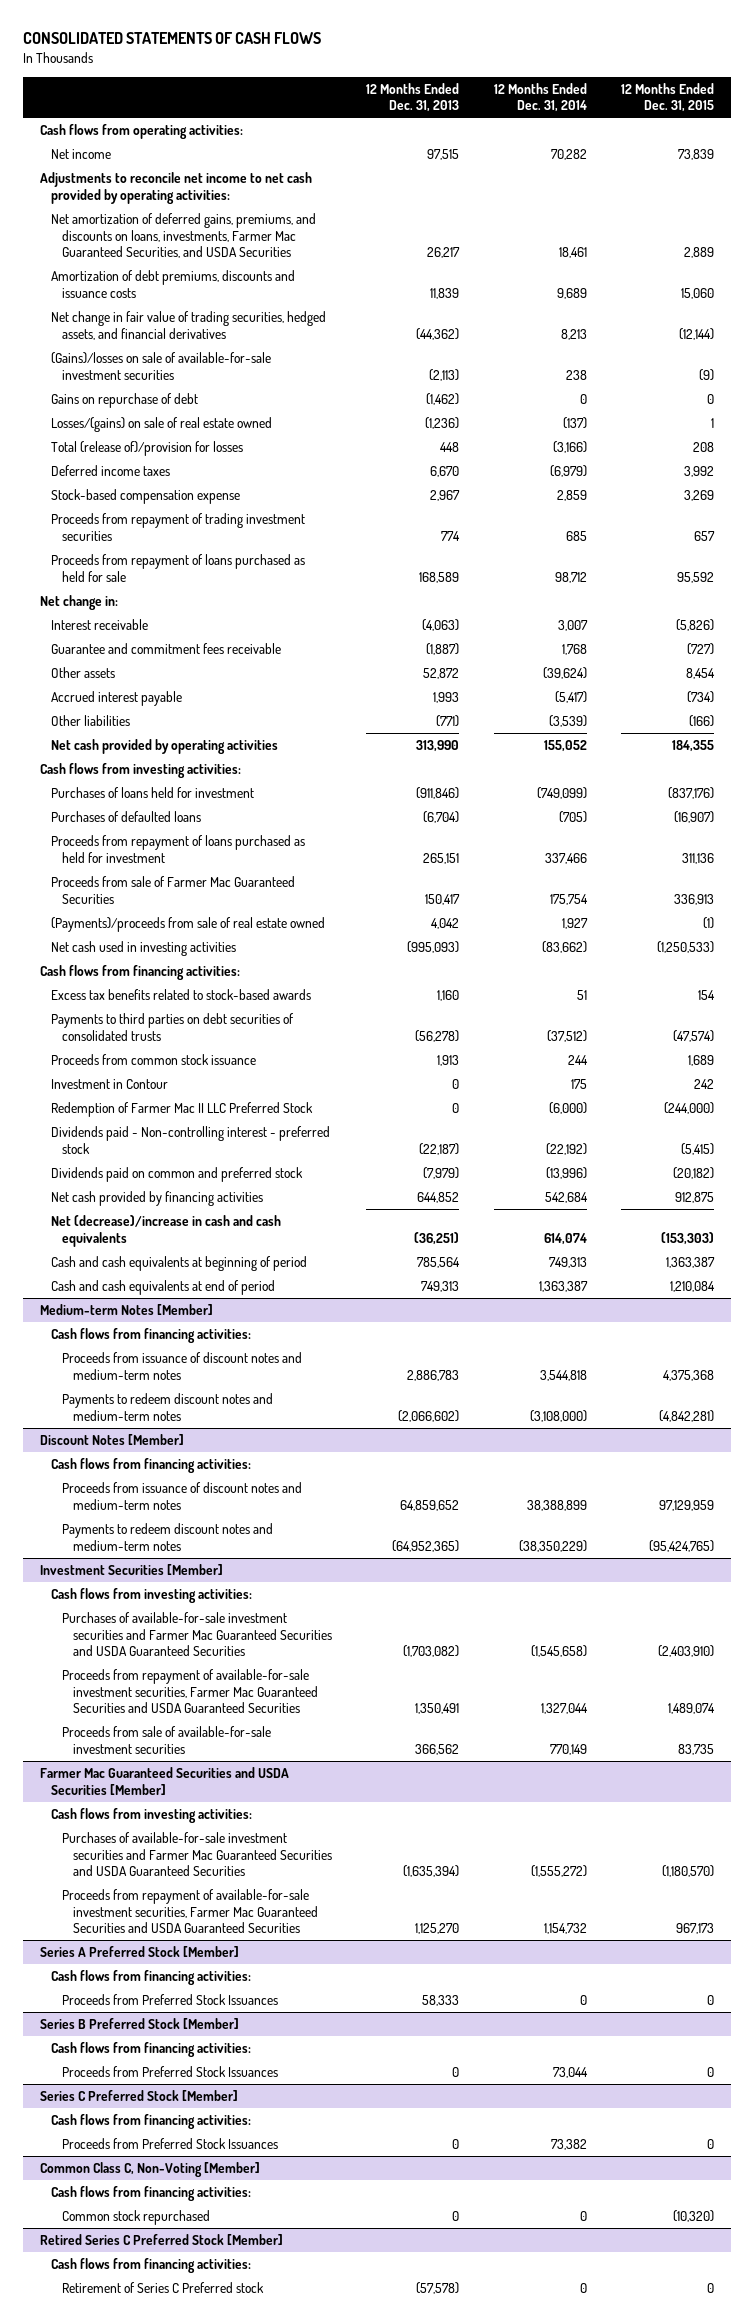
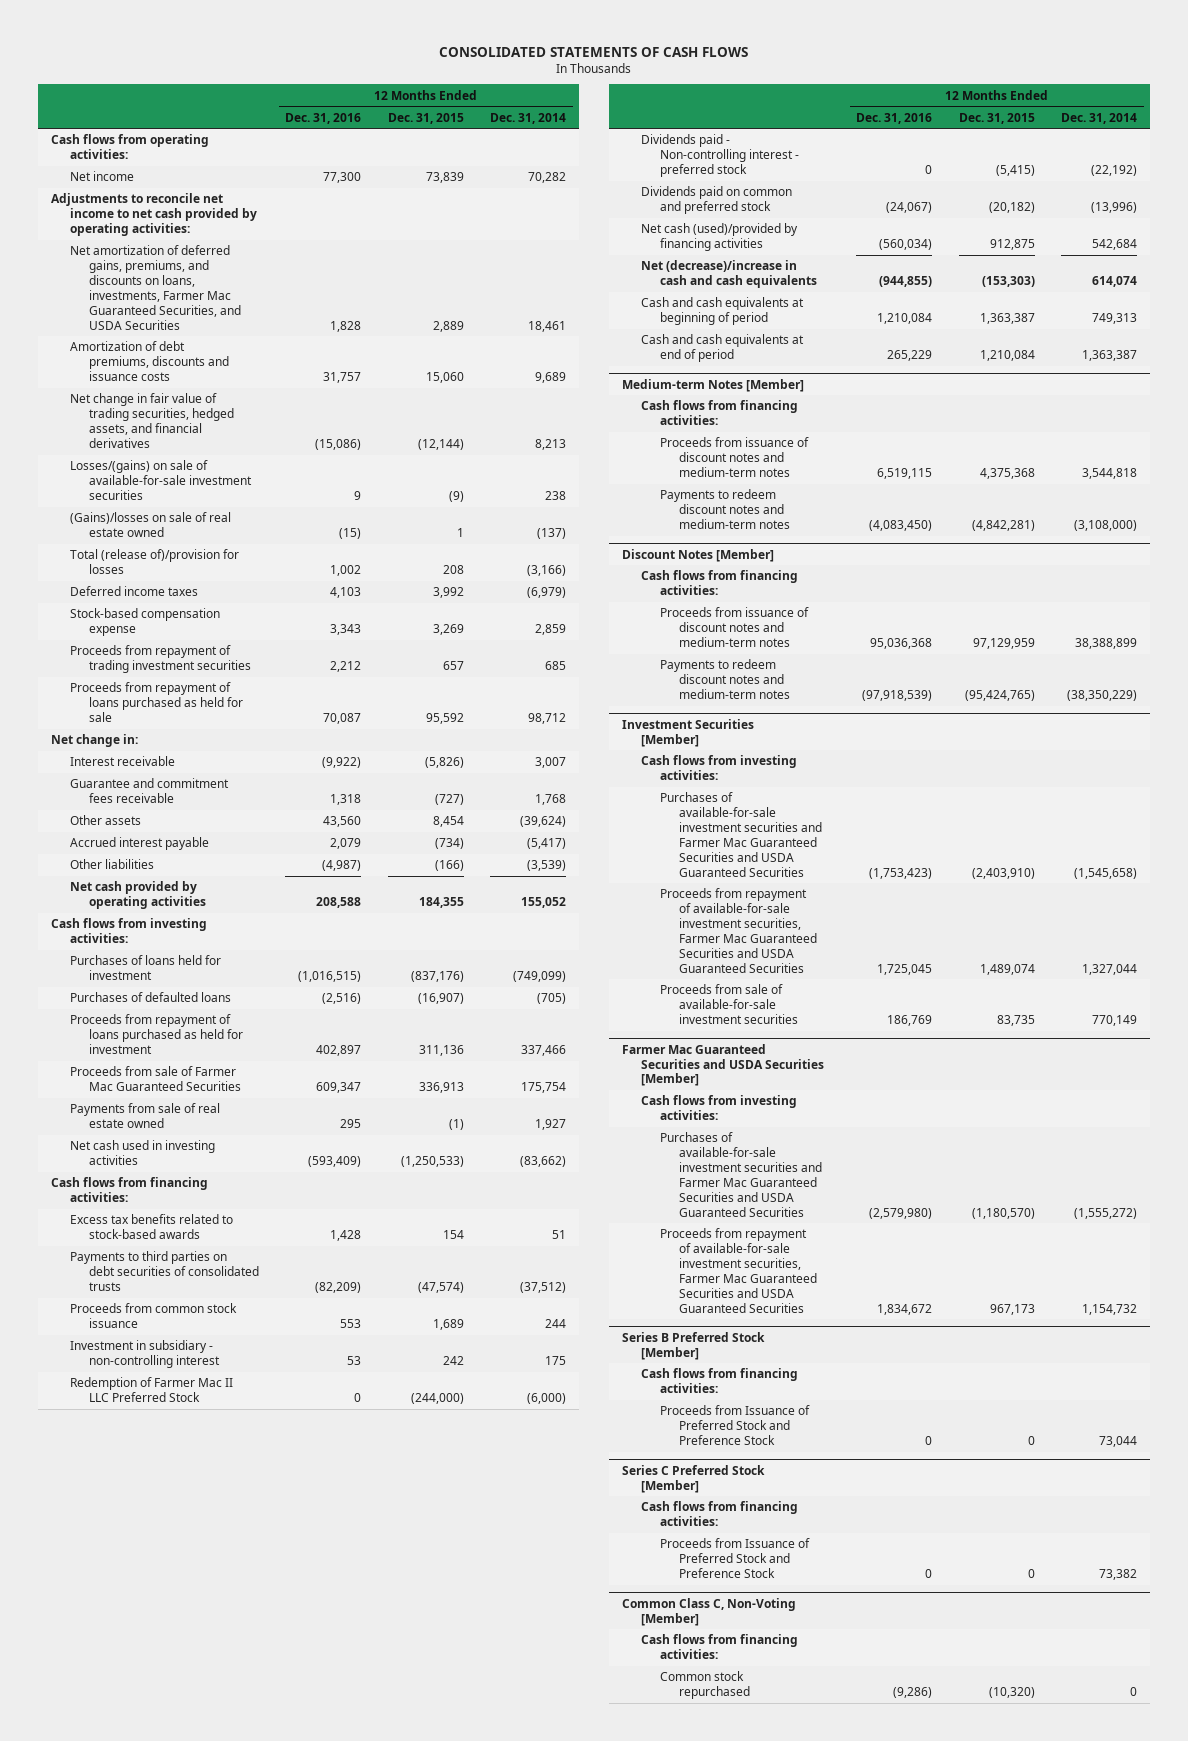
[366,82,460,113] 12 Months Ended Dec. 31, 2013 -> none
none -> [285,112,362,124] Dec. 31, 2016
[51,393,199,409] Gains on repurchase of debt -> none
[51,352,272,380] (Gains)/losses on sale of available-for-sale investment securities -> [70,460,253,500] Losses/(gains) on sale of available-for-sale investment securities
[51,417,273,433] Losses/(gains) on sale of real estate owned -> [70,512,232,538] (Gains)/losses on sale of real estate owned
[51,917,326,933] (Payments)/proceeds from sale of real estate owned -> [70,1103,221,1129] Payments from sale of real estate owned
[51,1079,169,1090] Investment in Contour -> [70,1340,221,1369] Investment in subsidiary - non-controlling interest
[51,1191,264,1207] Net cash provided by financing activities -> [641,223,799,252] Net cash (used)/provided by financing activities
[40,1946,240,1958] Series A Preferred Stock [Member] -> none
[51,1970,252,1986] Cash flows from financing activities: -> none
[61,1994,278,2006] Proceeds from Preferred Stock Issuances -> none
[61,2066,278,2078] Proceeds from Preferred Stock Issuances -> [659,1405,810,1445] Proceeds from Issuance of Preferred Stock and Preference Stock
[61,2138,278,2150] Proceeds from Preferred Stock Issuances -> [659,1538,810,1578] Proceeds from Issuance of Preferred Stock and Preference Stock
[40,2234,284,2246] Retired Series C Preferred Stock [Member] -> none
[51,2258,252,2274] Cash flows from financing activities: -> none
[61,2282,264,2294] Retirement of Series C Preferred stock -> none

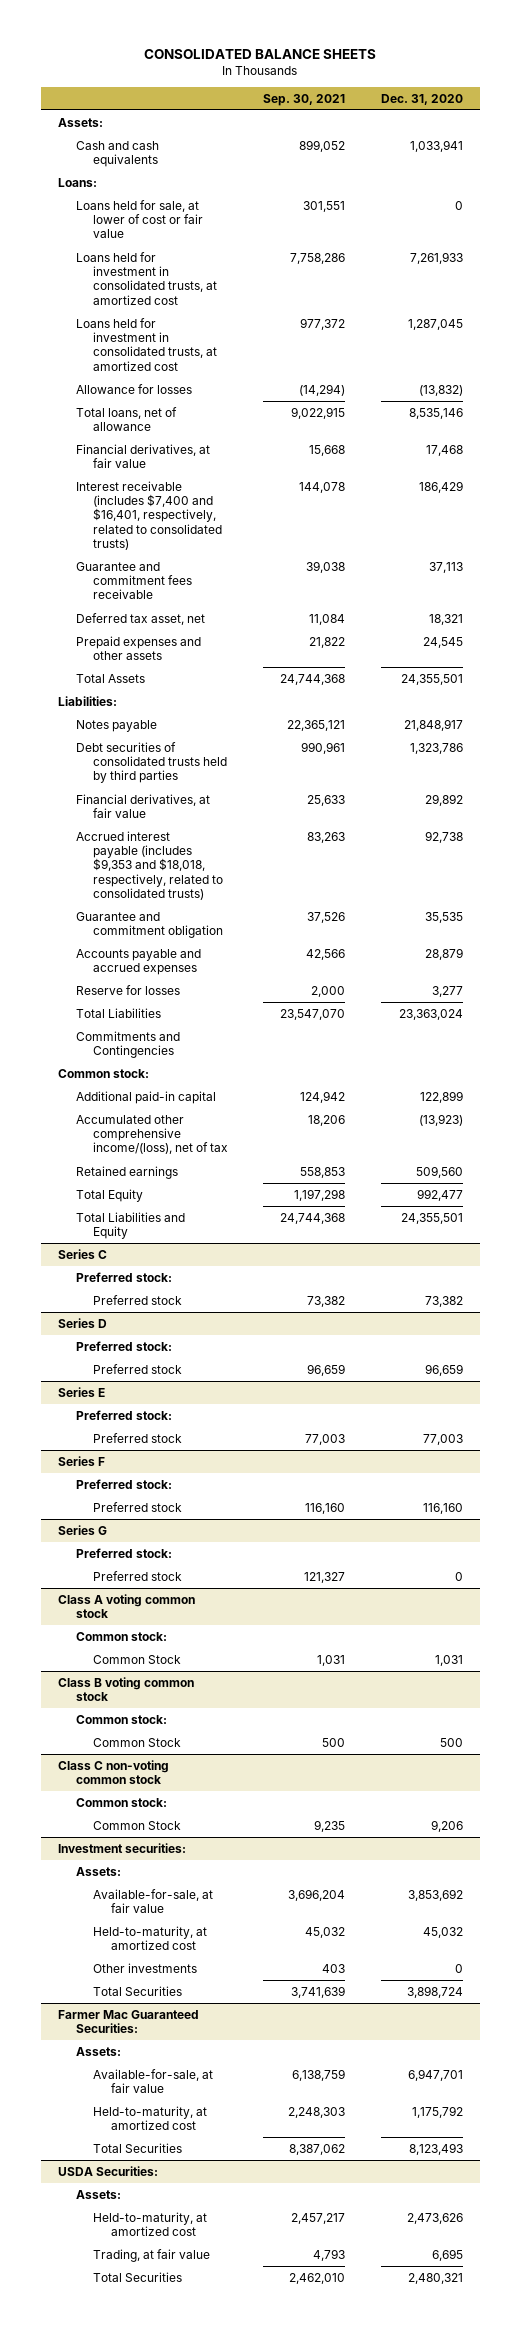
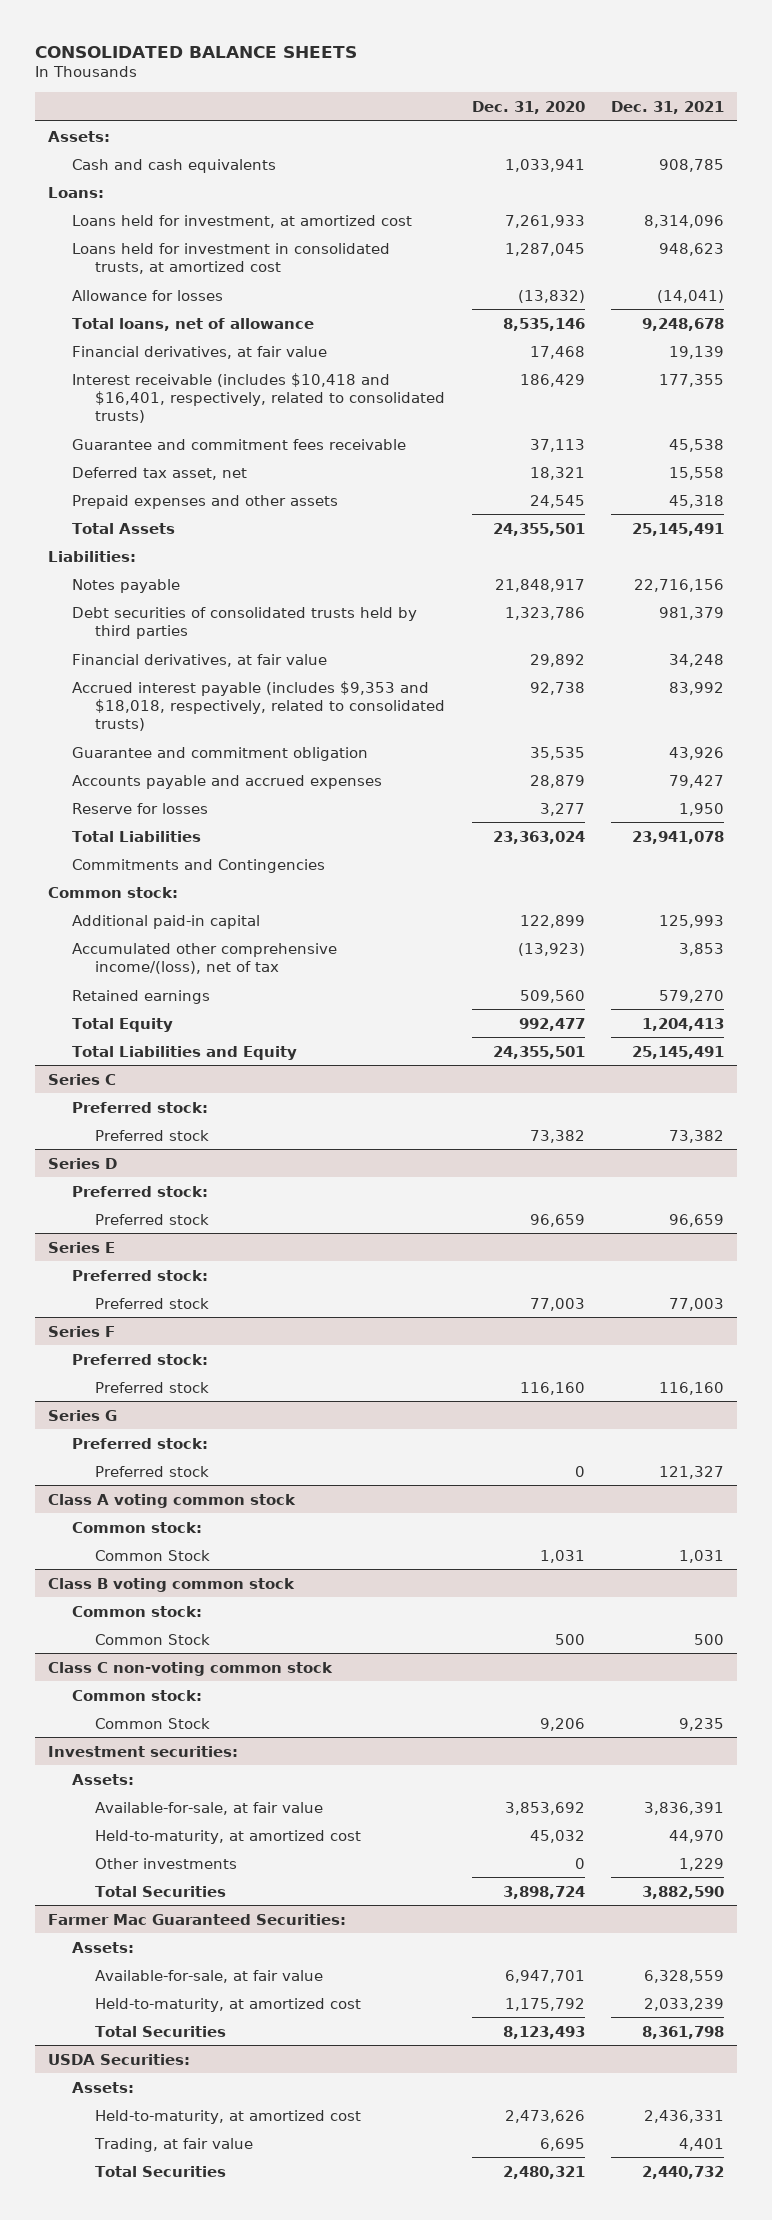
[263,93,346,106] Sep. 30, 2021 -> none
none -> [611,100,725,114] Dec. 31, 2021
[75,199,204,239] Loans held for sale, at lower of cost or fair value -> none
[75,251,218,305] Loans held for investment in consolidated trusts, at amortized cost -> [71,214,412,228] Loans held for investment, at amortized cost
[75,480,223,551] Interest receivable (includes $7,400 and $16,401, respectively, related to consolidated trusts) -> [71,372,445,424] Interest receivable (includes $10,418 and $16,401, respectively, related to consolidated trusts)

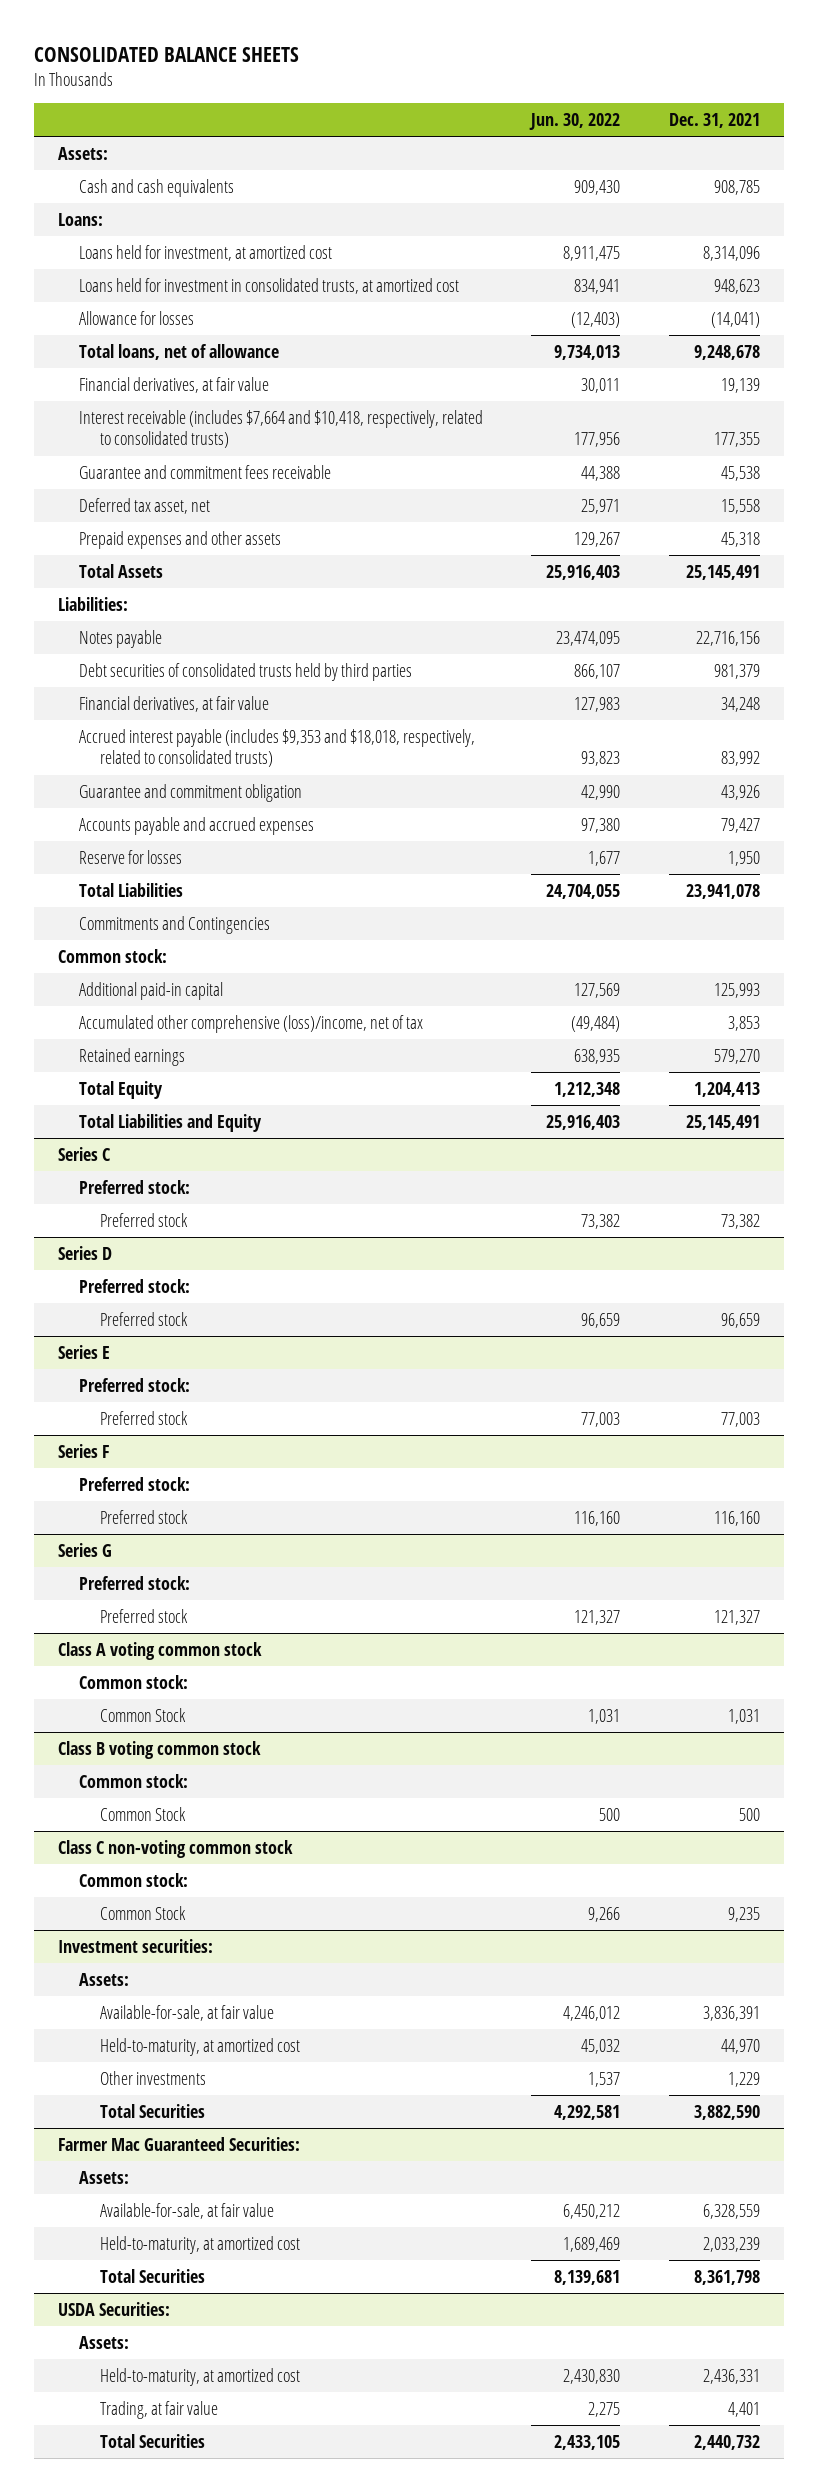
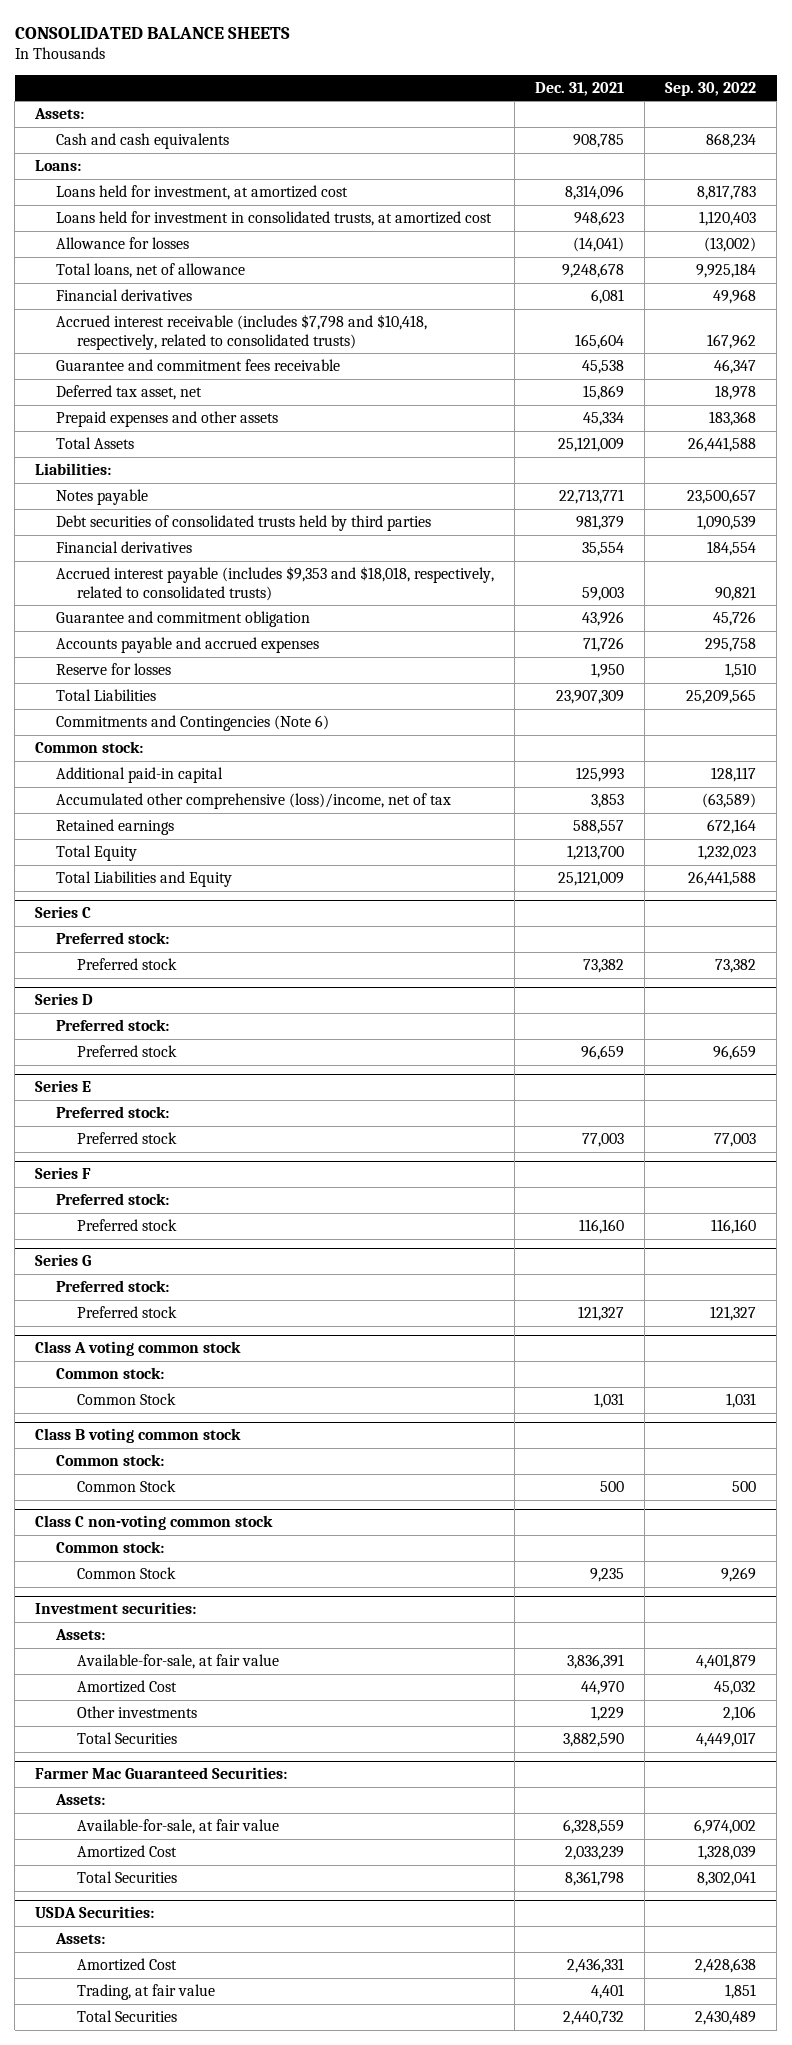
[529,113,621,131] Jun. 30, 2022 -> none
none -> [665,81,757,96] Sep. 30, 2022
[78,376,269,393] Financial derivatives, at fair value -> none
none -> [56,289,193,302] Financial derivatives
[78,409,483,449] Interest receivable (includes $7,664 and $10,418, respectively, related to consolidated trusts) -> [56,314,428,350] Accrued interest receivable (includes $7,798 and $10,418, respectively, related to consolidated trusts)
[713,432,760,448] 177,355 -> [575,333,625,349] 165,604
[720,498,760,514] 15,558 -> [583,385,625,401] 15,869
[720,531,760,547] 45,318 -> [583,412,625,427] 45,334
[685,564,760,580] 25,145,491 -> [558,437,625,453] 25,121,009
[695,630,760,646] 22,716,156 -> [559,489,625,505] 22,713,771
[78,695,269,712] Financial derivatives, at fair value -> none
none -> [56,541,193,554] Financial derivatives
[720,751,760,767] 83,992 -> [582,586,625,601] 59,003
[720,817,760,833] 79,427 -> [583,637,625,653] 71,726
[685,883,760,899] 23,941,078 -> [556,690,625,705] 23,907,309
[78,915,270,934] Commitments and Contingencies -> [56,715,330,732] Commitments and Contingencies (Note 6)
[713,1048,760,1064] 579,270 -> [573,820,625,835] 588,557
[693,1081,760,1097] 1,204,413 -> [567,845,625,861] 1,213,700
[685,1114,760,1130] 25,145,491 -> [558,871,625,887] 25,121,009
[99,2037,300,2056] Held-to-maturity, at amortized cost -> [76,1680,177,1694] Amortized Cost
[99,2235,300,2254] Held-to-maturity, at amortized cost -> [76,1845,177,1859] Amortized Cost
[99,2367,300,2386] Held-to-maturity, at amortized cost -> [76,1958,177,1972] Amortized Cost

